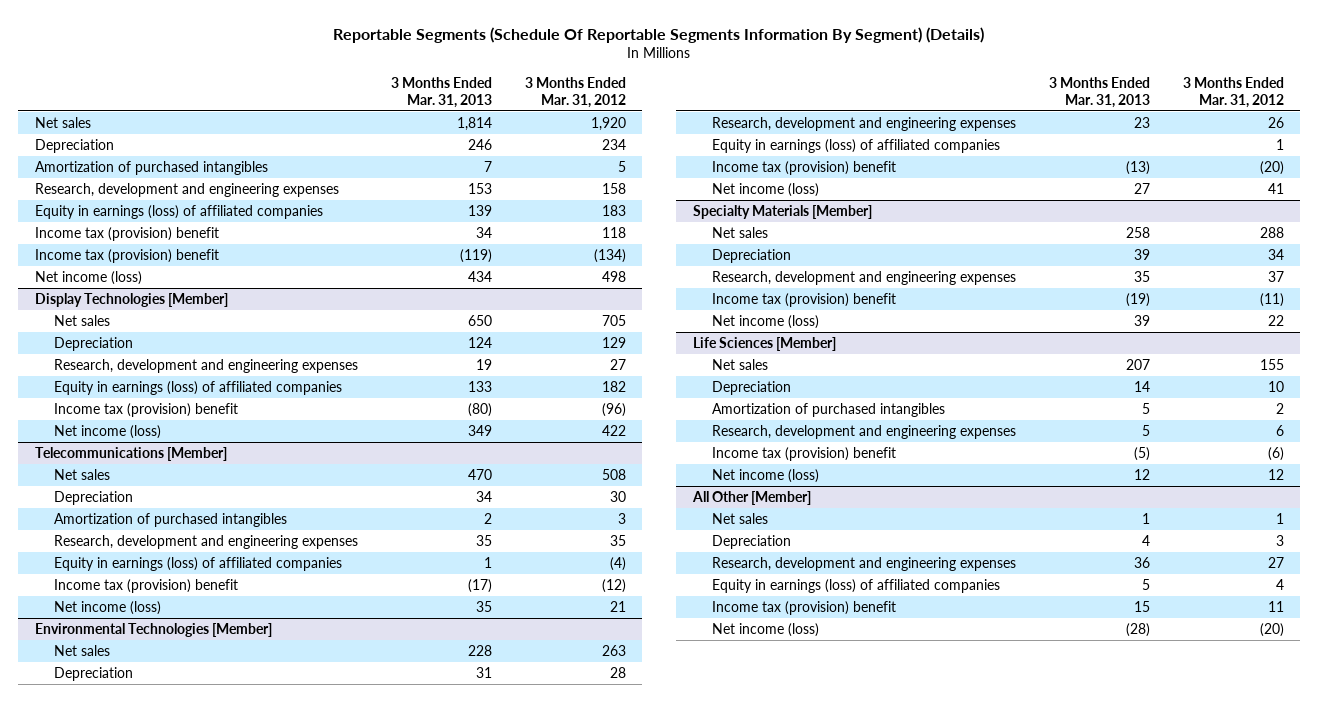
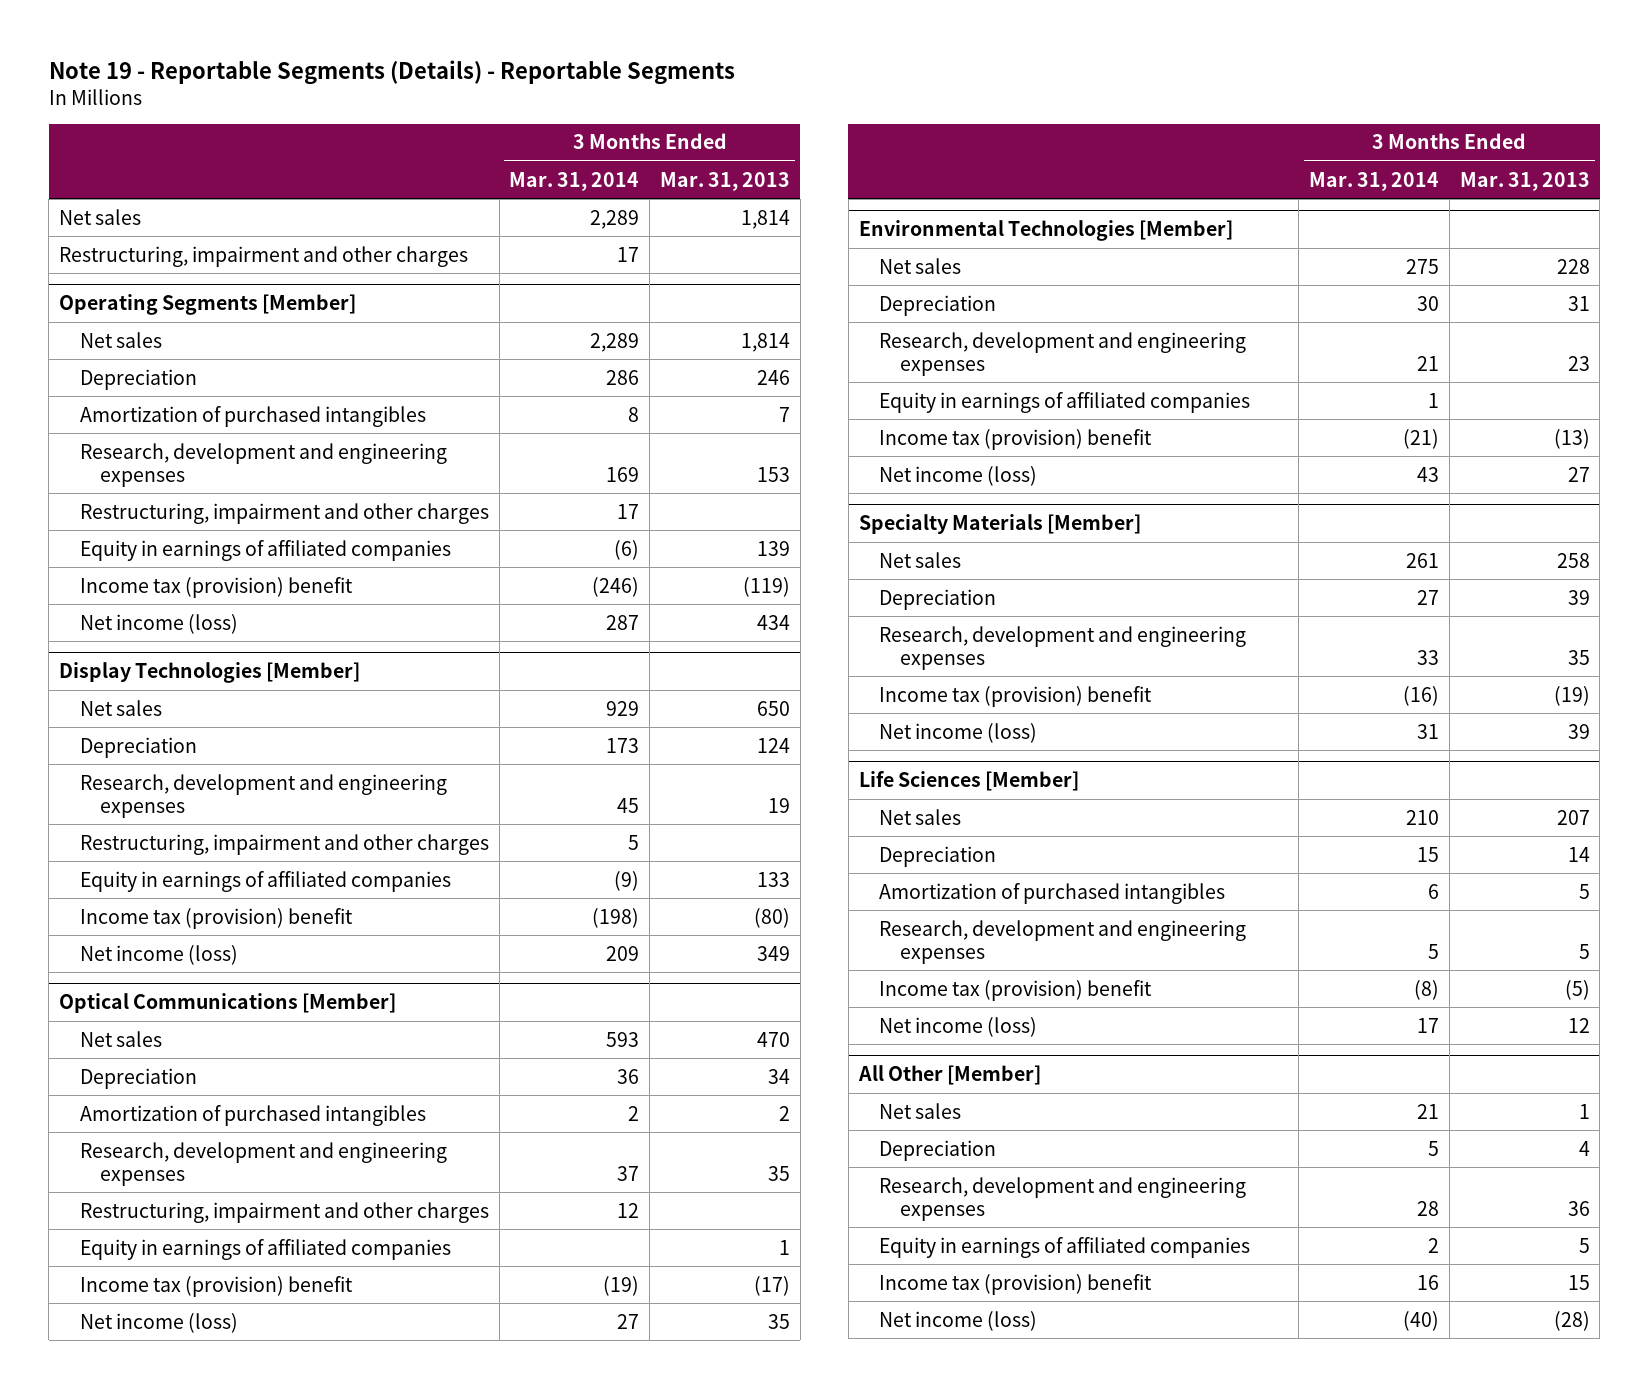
[333,26,985,43] Reportable Segments (Schedule Of Reportable Segments Information By Segment) (Details) -> [48,59,735,85] Note 19 - Reportable Segments (Details) - Reportable Segments
[524,77,626,108] 3 Months Ended Mar. 31, 2012 -> none
none -> [509,171,640,191] Mar. 31, 2014
none -> [59,245,469,267] Restructuring, impairment and other charges
none -> [59,294,357,316] Operating Segments [Member]
none -> [79,331,162,348] Net sales
[34,227,219,242] Income tax (provision) benefit -> none
none -> [79,502,489,524] Restructuring, impairment and other charges
[34,205,323,220] Equity in earnings (loss) of affiliated companies -> [79,539,451,561] Equity in earnings of affiliated companies
none -> [79,833,489,855] Restructuring, impairment and other charges
[53,381,342,396] Equity in earnings (loss) of affiliated companies -> [79,870,451,892] Equity in earnings of affiliated companies
[34,447,227,462] Telecommunications [Member] -> none
none -> [59,993,397,1014] Optical Communications [Member]
none -> [79,1201,489,1223] Restructuring, impairment and other charges
[53,557,342,572] Equity in earnings (loss) of affiliated companies -> [79,1238,451,1260] Equity in earnings of affiliated companies
[711,139,1000,154] Equity in earnings (loss) of affiliated companies -> [879,391,1251,413] Equity in earnings of affiliated companies
[711,579,1000,594] Equity in earnings (loss) of affiliated companies -> [879,1236,1251,1258] Equity in earnings of affiliated companies

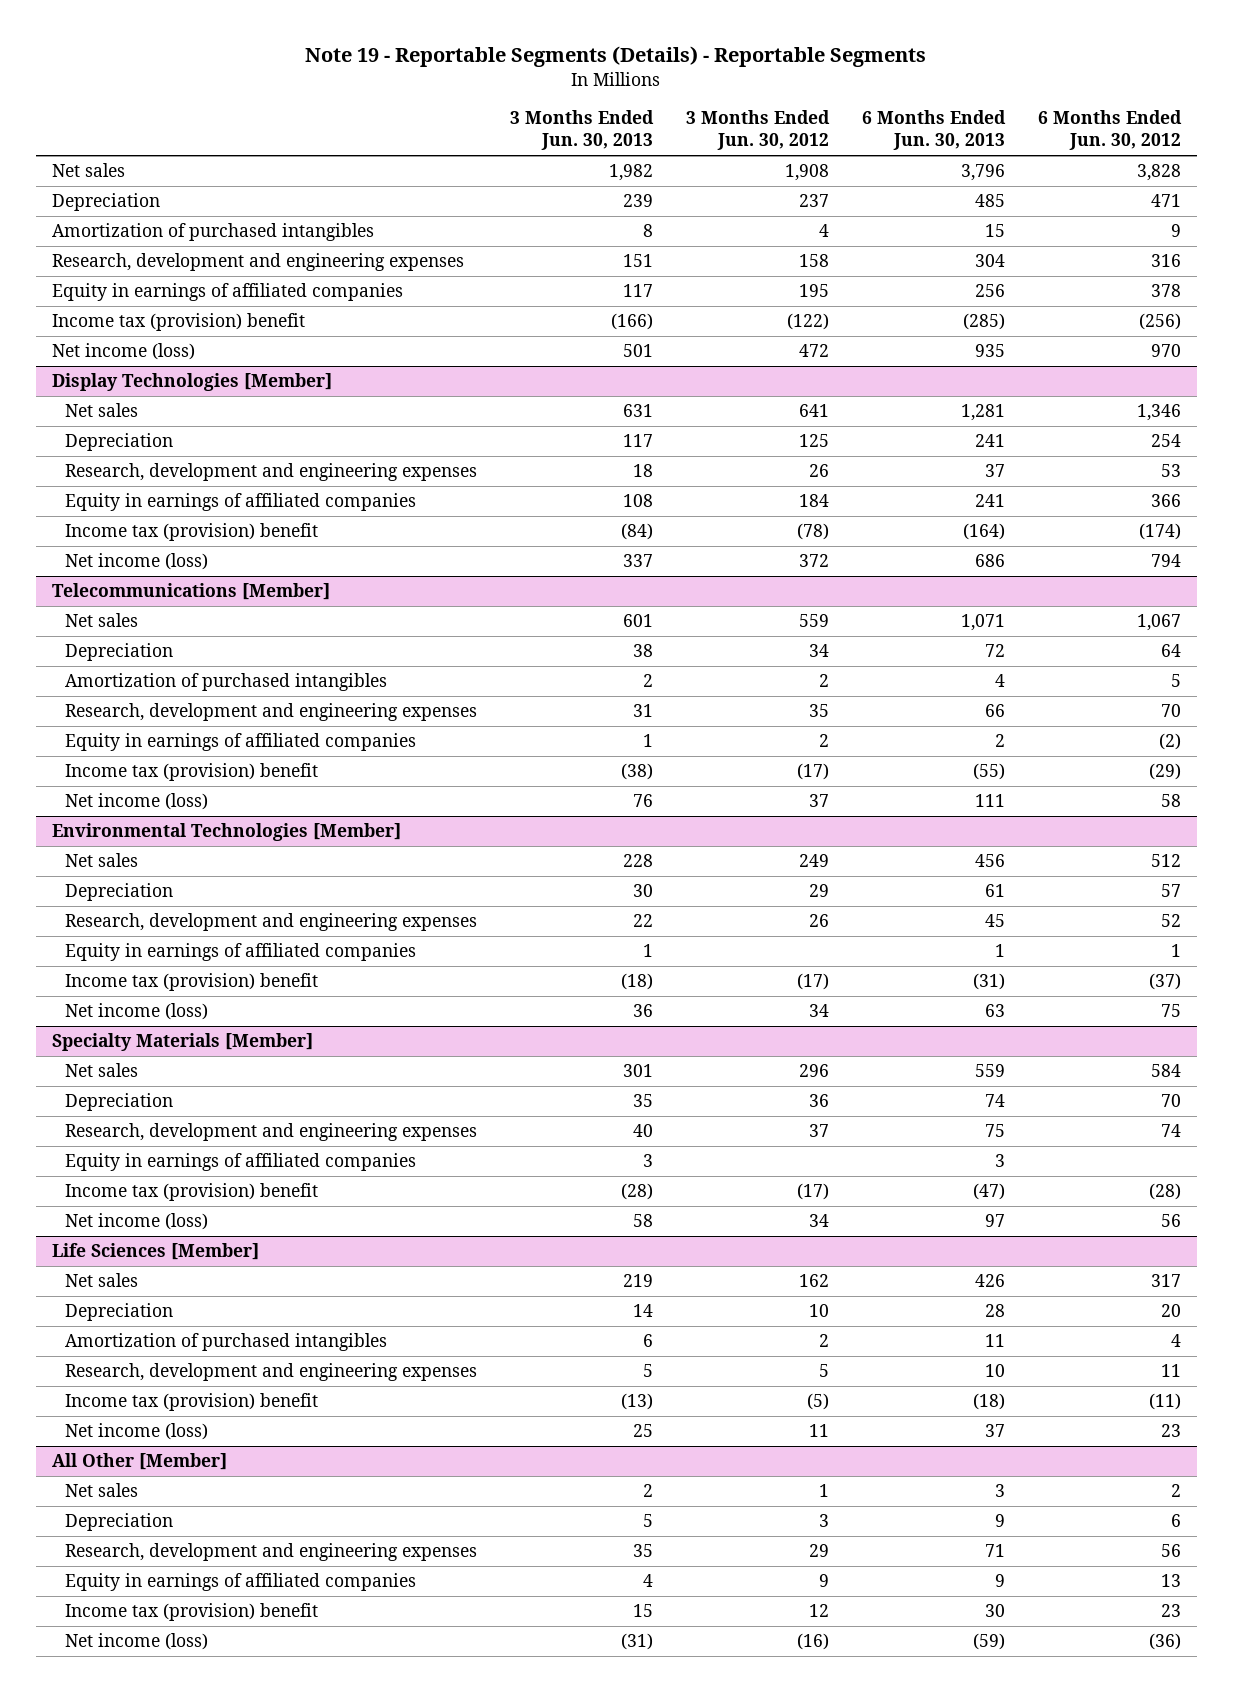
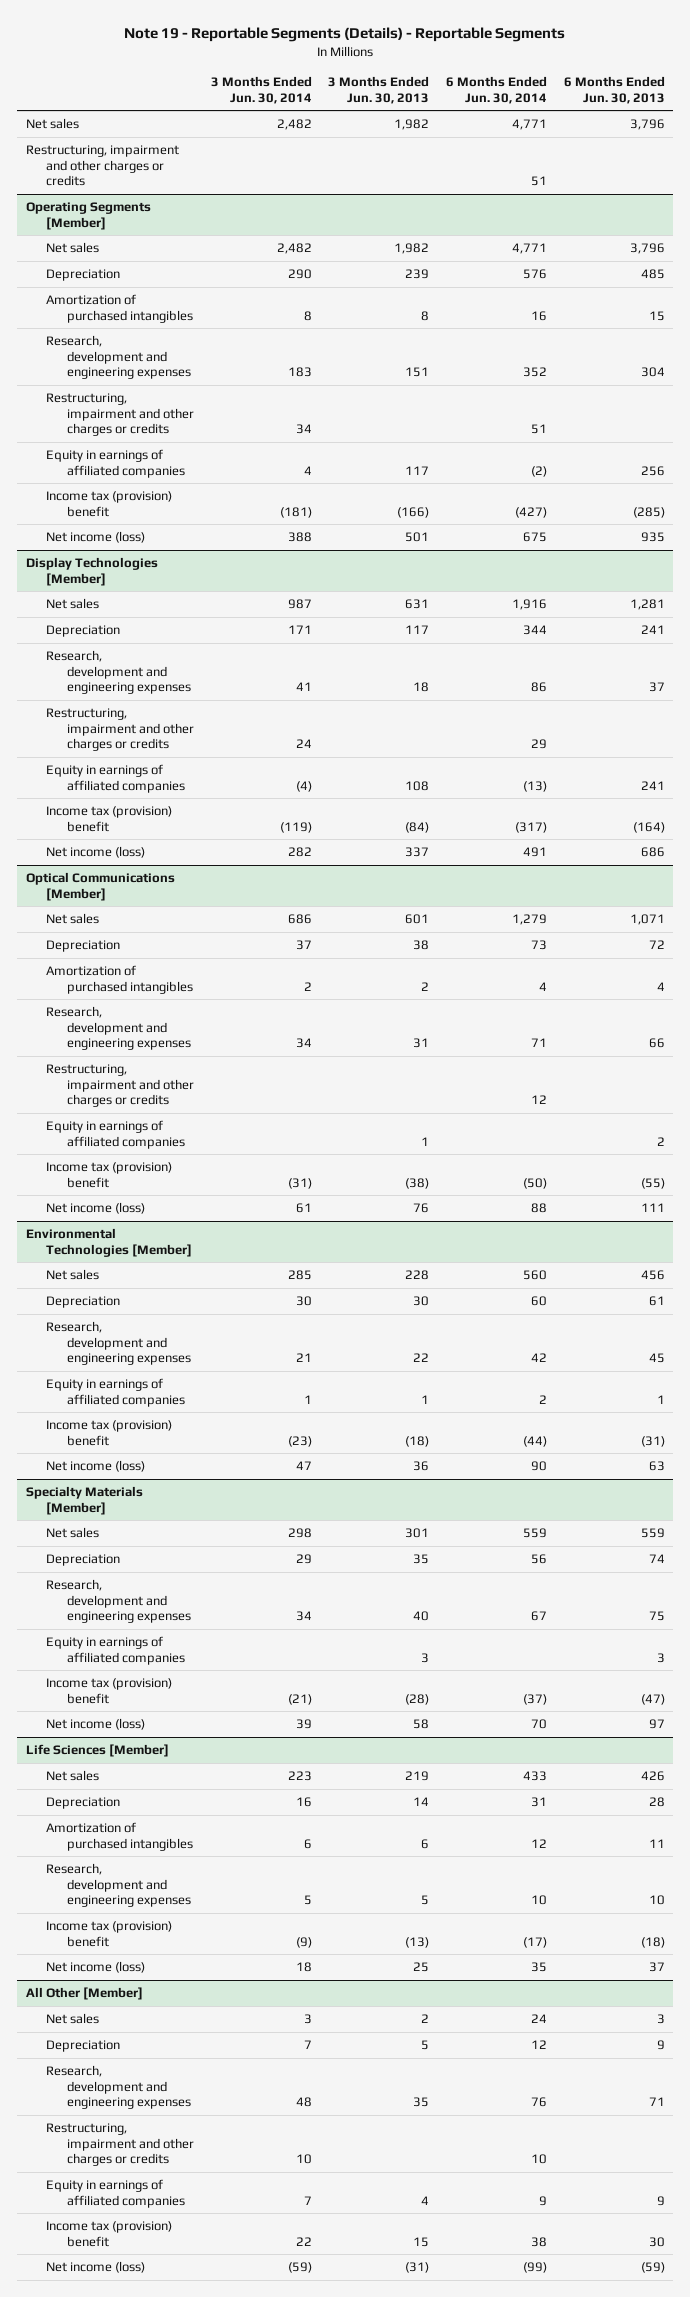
[685,110,830,151] 3 Months Ended Jun. 30, 2012 -> none
[1037,110,1182,151] 6 Months Ended Jun. 30, 2012 -> none
none -> [210,76,312,104] 3 Months Ended Jun. 30, 2014
none -> [445,76,547,104] 6 Months Ended Jun. 30, 2014
none -> [25,145,179,187] Restructuring, impairment and other charges or credits
none -> [25,202,151,230] Operating Segments [Member]
none -> [46,242,100,254] Net sales
none -> [46,393,195,437] Restructuring, impairment and other charges or credits
none -> [46,708,195,752] Restructuring, impairment and other charges or credits
[52,583,331,601] Telecommunications [Member] -> none
none -> [25,872,175,901] Optical Communications [Member]
none -> [46,1064,195,1108] Restructuring, impairment and other charges or credits
none -> [46,2123,195,2167] Restructuring, impairment and other charges or credits

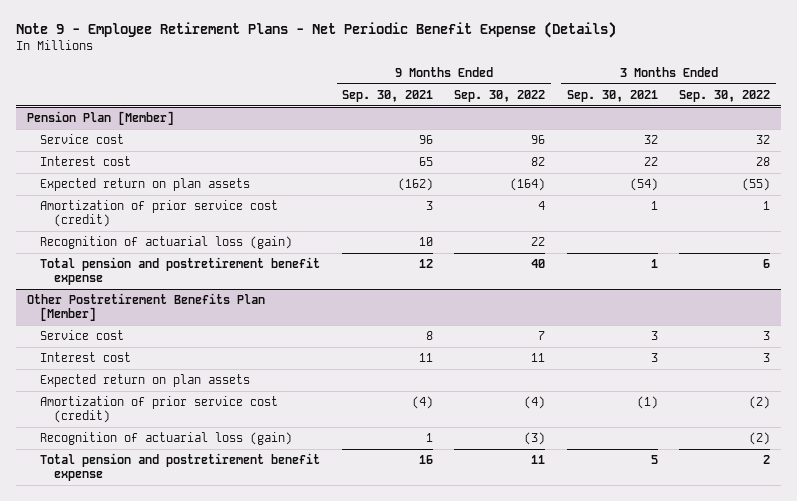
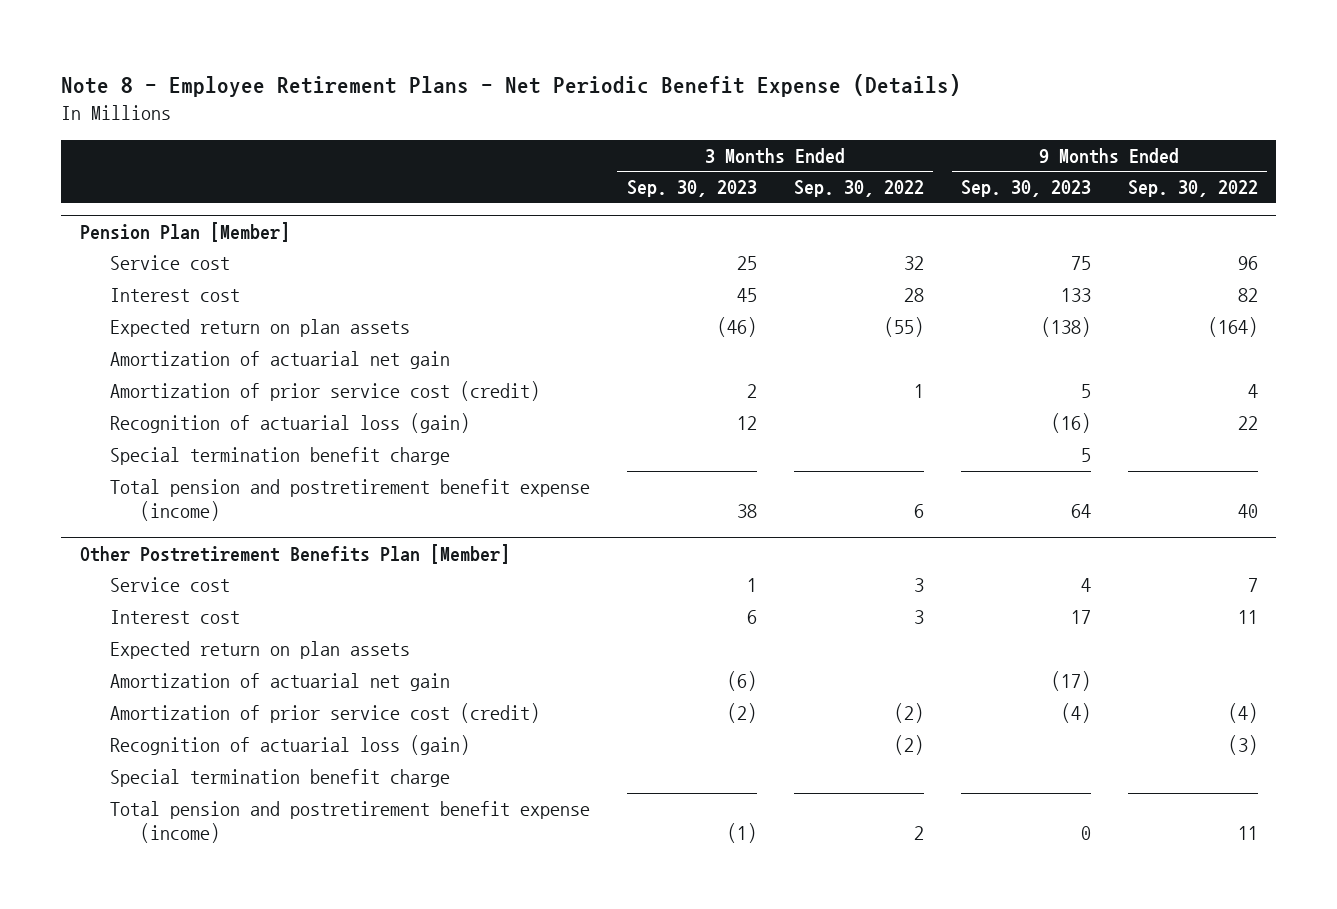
[16,22,617,39] Note 9 - Employee Retirement Plans - Net Periodic Benefit Expense (Details) -> [60,74,961,98] Note 8 - Employee Retirement Plans - Net Periodic Benefit Expense (Details)
[341,89,433,102] Sep. 30, 2021 -> none
[566,89,658,102] Sep. 30, 2021 -> none
none -> [626,180,757,198] Sep. 30, 2023
none -> [960,180,1091,198] Sep. 30, 2023
none -> [109,351,450,370] Amortization of actuarial net gain
none -> [109,447,450,466] Special termination benefit charge
[40,257,321,286] Total pension and postretirement benefit expense -> [109,479,590,521] Total pension and postretirement benefit expense (income)
none -> [109,673,450,692] Amortization of actuarial net gain
none -> [109,769,450,788] Special termination benefit charge
[40,453,321,482] Total pension and postretirement benefit expense -> [109,801,590,843] Total pension and postretirement benefit expense (income)

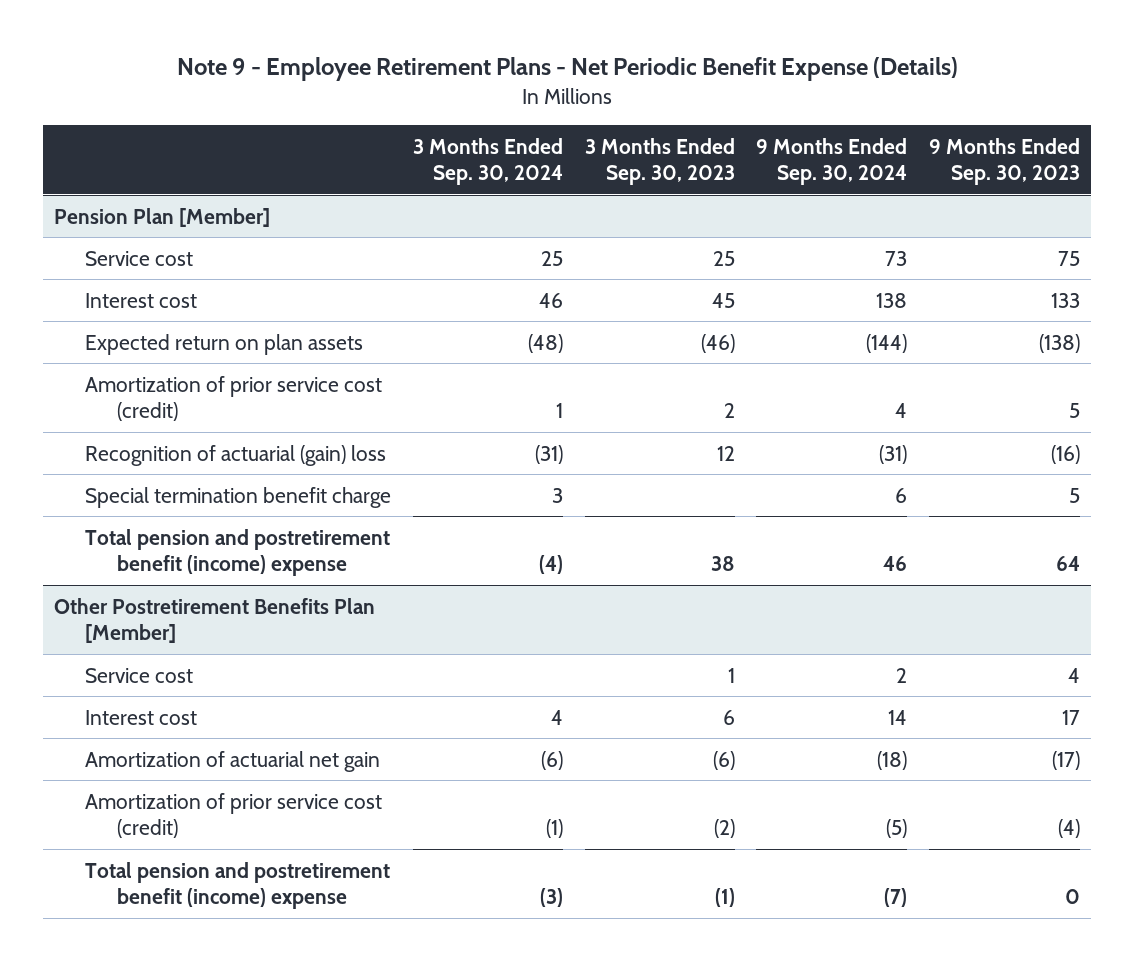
[60,74,961,98] Note 8 - Employee Retirement Plans - Net Periodic Benefit Expense (Details) -> [176,57,958,82] Note 9 - Employee Retirement Plans - Net Periodic Benefit Expense (Details)
[793,180,924,198] Sep. 30, 2022 -> none
[1127,180,1258,198] Sep. 30, 2022 -> none
none -> [412,137,563,186] 3 Months Ended Sep. 30, 2024
none -> [756,137,908,186] 9 Months Ended Sep. 30, 2024
[109,351,450,370] Amortization of actuarial net gain -> none
[109,413,470,434] Recognition of actuarial loss (gain) -> [85,444,387,466] Recognition of actuarial (gain) loss
[109,479,590,521] Total pension and postretirement benefit expense (income) -> [85,528,391,577] Total pension and postretirement benefit (income) expense
[109,641,410,660] Expected return on plan assets -> none
[109,735,470,756] Recognition of actuarial loss (gain) -> none
[109,769,450,788] Special termination benefit charge -> none
[109,801,590,843] Total pension and postretirement benefit expense (income) -> [85,861,391,910] Total pension and postretirement benefit (income) expense

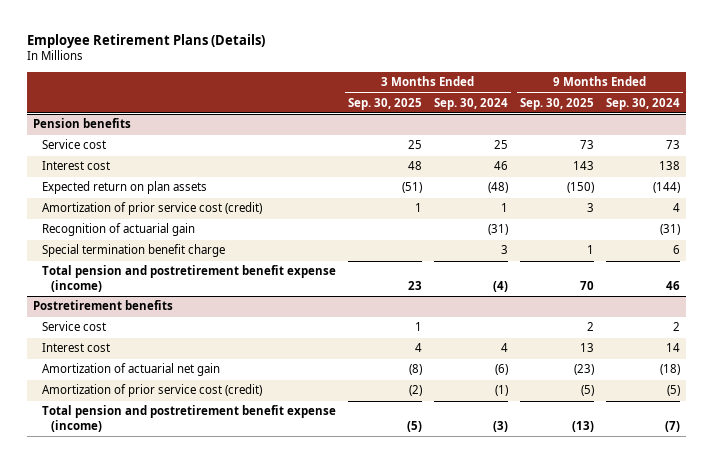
[176,57,958,82] Note 9 - Employee Retirement Plans - Net Periodic Benefit Expense (Details) -> [26,33,265,48] Employee Retirement Plans (Details)
[584,137,735,186] 3 Months Ended Sep. 30, 2023 -> none
[929,137,1081,186] 9 Months Ended Sep. 30, 2023 -> none
none -> [347,97,422,110] Sep. 30, 2025
none -> [519,97,594,110] Sep. 30, 2025
[53,207,270,227] Pension Plan [Member] -> [32,118,131,129] Pension benefits
[85,444,387,466] Recognition of actuarial (gain) loss -> [41,223,195,237] Recognition of actuarial gain
[85,528,391,577] Total pension and postretirement benefit (income) expense -> [41,265,336,293] Total pension and postretirement benefit expense (income)
[53,597,375,644] Other Postretirement Benefits Plan [Member] -> [32,300,173,311] Postretirement benefits
[85,861,391,910] Total pension and postretirement benefit (income) expense -> [41,405,336,433] Total pension and postretirement benefit expense (income)

